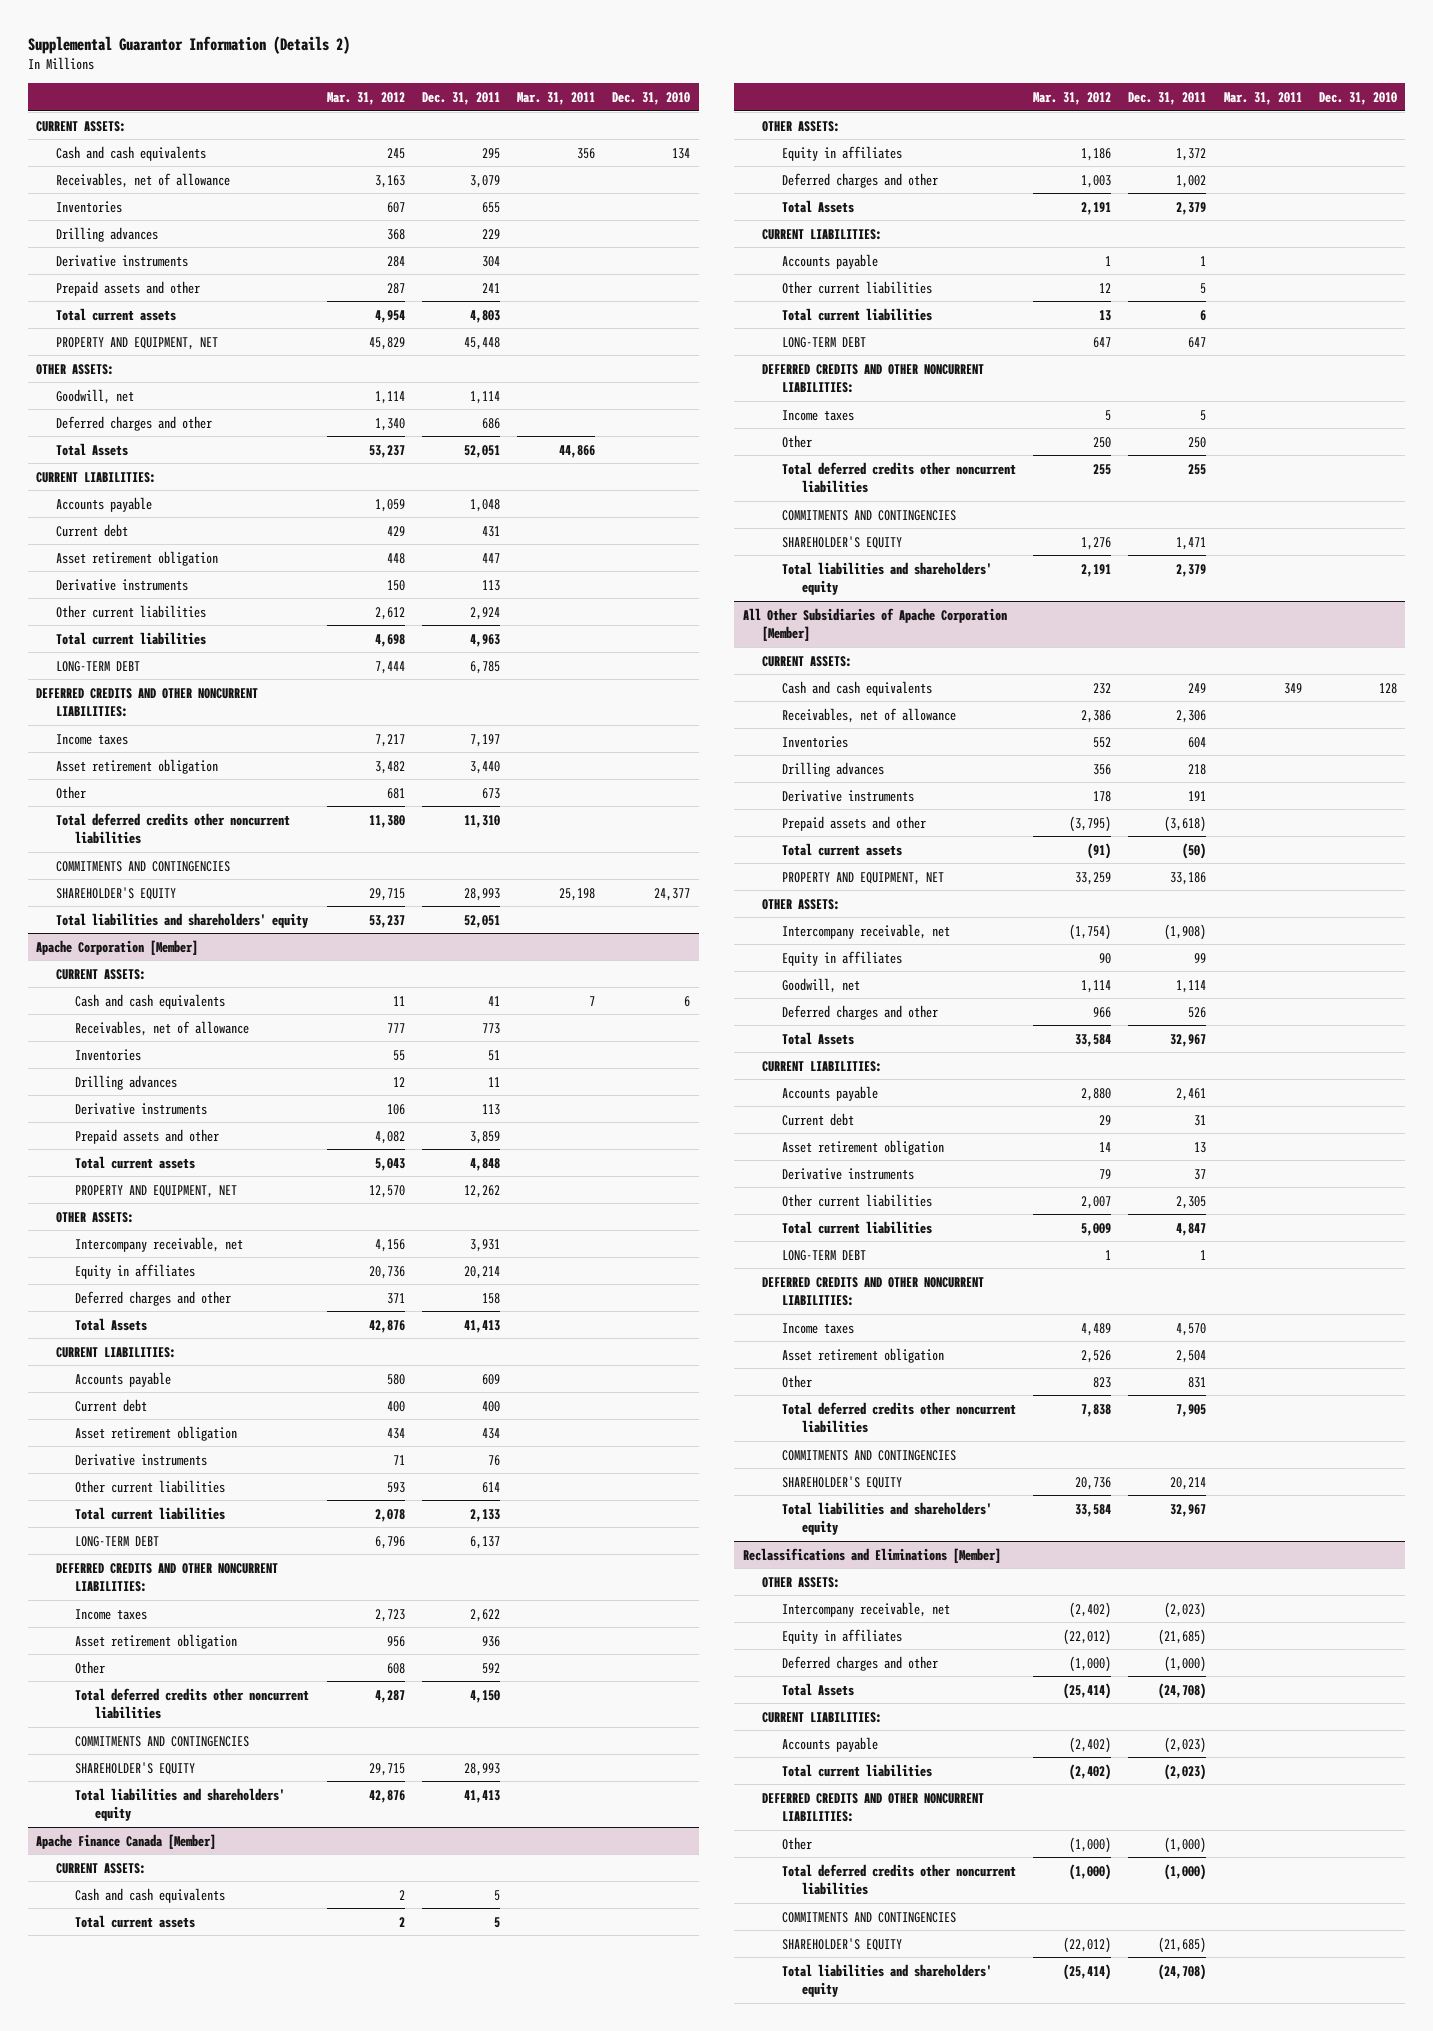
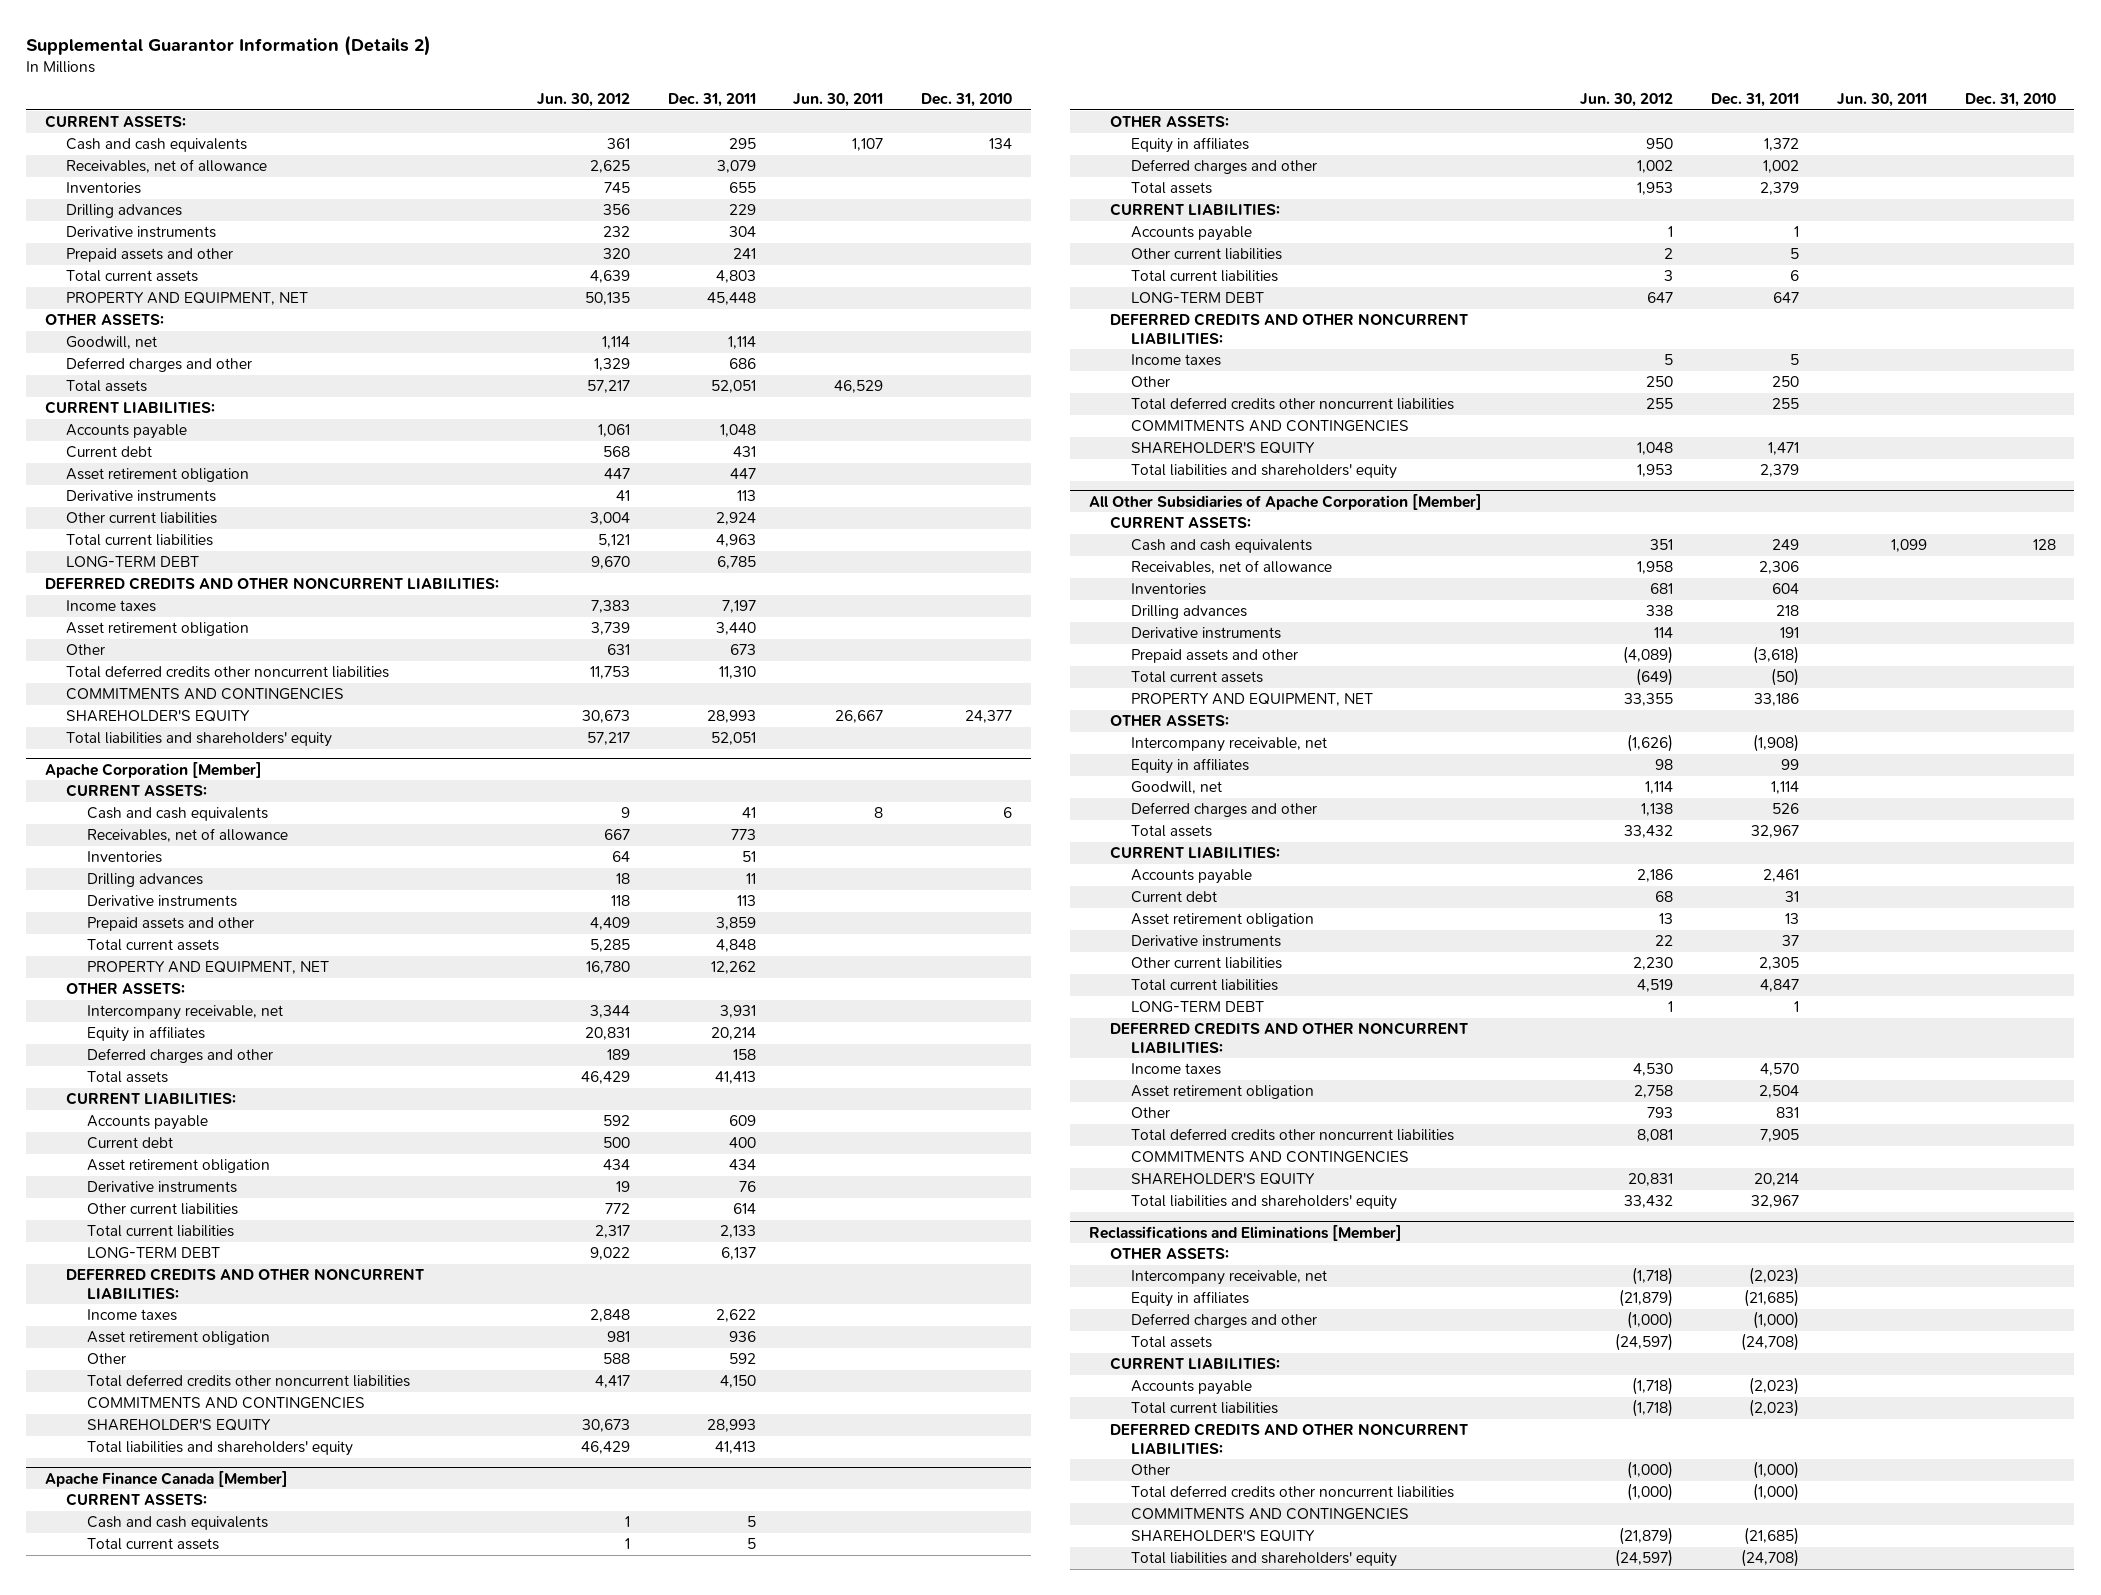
[326,91,405,105] Mar. 31, 2012 -> none
[516,91,595,105] Mar. 31, 2011 -> none
none -> [536,93,630,108] Jun. 30, 2012
none -> [793,93,884,108] Jun. 30, 2011
[55,442,128,456] Total Assets -> [66,380,148,393] Total assets
[75,1317,148,1331] Total Assets -> [86,1071,168,1084] Total assets
[782,199,855,213] Total Assets -> [1130,182,1212,195] Total assets
[782,1031,855,1045] Total Assets -> [1130,825,1212,838] Total assets
[782,1682,855,1696] Total Assets -> [1130,1336,1212,1349] Total assets

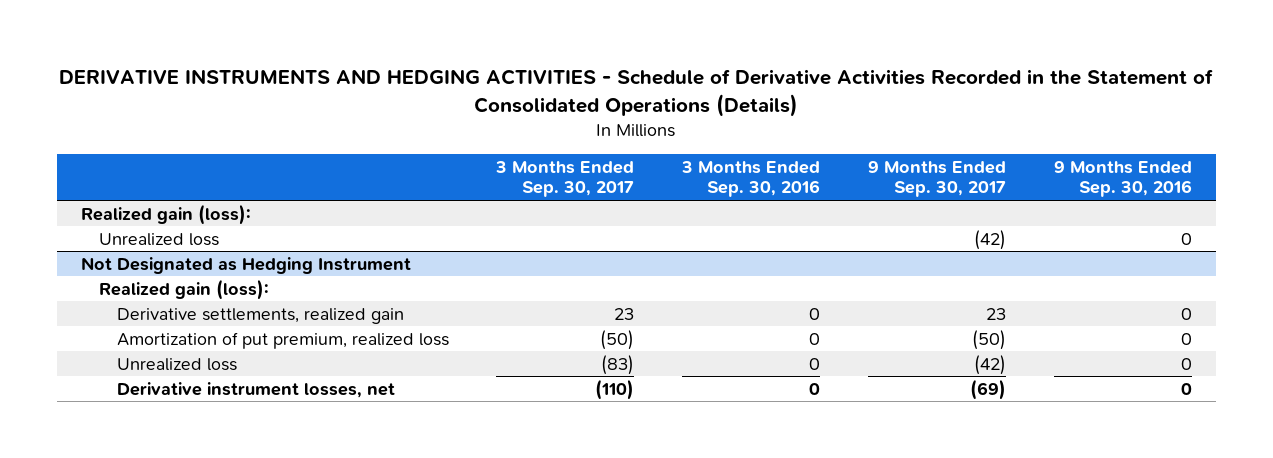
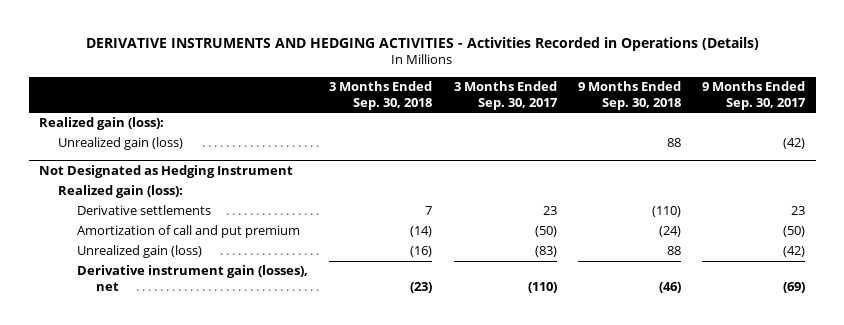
[59,69,1214,118] DERIVATIVE INSTRUMENTS AND HEDGING ACTIVITIES - Schedule of Derivative Activities Recorded in the Statement of Consolidated Operations (Details) -> [86,36,760,51] DERIVATIVE INSTRUMENTS AND HEDGING ACTIVITIES - Activities Recorded in Operations (Details)
[681,160,821,198] 3 Months Ended Sep. 30, 2016 -> none
[1053,160,1192,198] 9 Months Ended Sep. 30, 2016 -> none
none -> [329,80,433,110] 3 Months Ended Sep. 30, 2018
none -> [577,80,681,110] 9 Months Ended Sep. 30, 2018
[98,232,219,246] Unrealized loss -> [58,137,184,151] Unrealized gain (loss)
[116,307,404,324] Derivative settlements, realized gain -> [76,205,211,216] Derivative settlements
[116,331,449,349] Amortization of put premium, realized loss -> [76,225,300,239] Amortization of call and put premium
[116,357,237,371] Unrealized loss -> [76,245,202,259] Unrealized gain (loss)
[116,381,395,398] Derivative instrument losses, net -> [76,265,308,291] Derivative instrument gain (losses), net

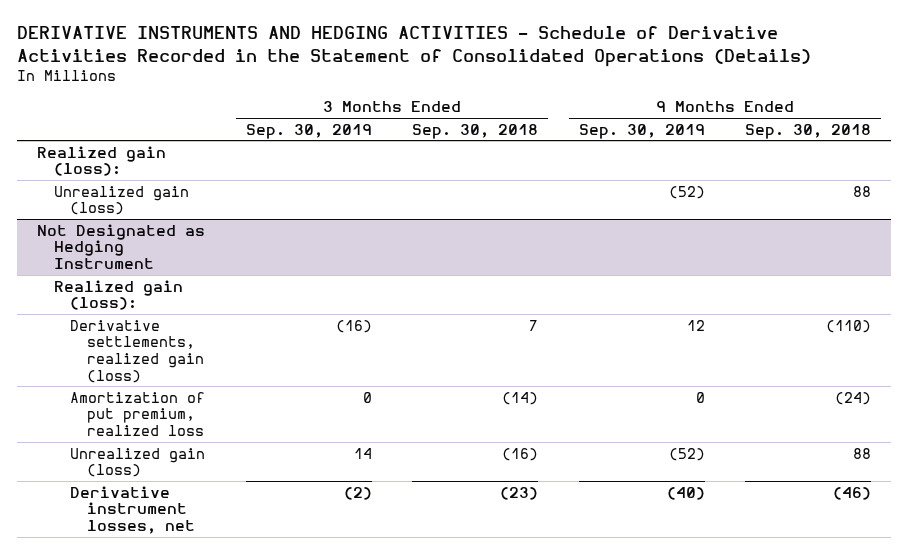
[86,36,760,51] DERIVATIVE INSTRUMENTS AND HEDGING ACTIVITIES - Activities Recorded in Operations (Details) -> [16,26,811,67] DERIVATIVE INSTRUMENTS AND HEDGING ACTIVITIES - Schedule of Derivative Activities Recorded in the Statement of Consolidated Operations (Details)
[453,80,558,110] 3 Months Ended Sep. 30, 2017 -> none
[702,80,807,110] 9 Months Ended Sep. 30, 2017 -> none
none -> [245,123,372,139] Sep. 30, 2019
none -> [578,123,705,139] Sep. 30, 2019
[76,205,211,216] Derivative settlements -> [70,319,204,383] Derivative settlements, realized gain (loss)
[76,225,300,239] Amortization of call and put premium -> [70,391,206,437] Amortization of put premium, realized loss
[76,265,308,291] Derivative instrument gain (losses), net -> [70,485,195,535] Derivative instrument losses, net

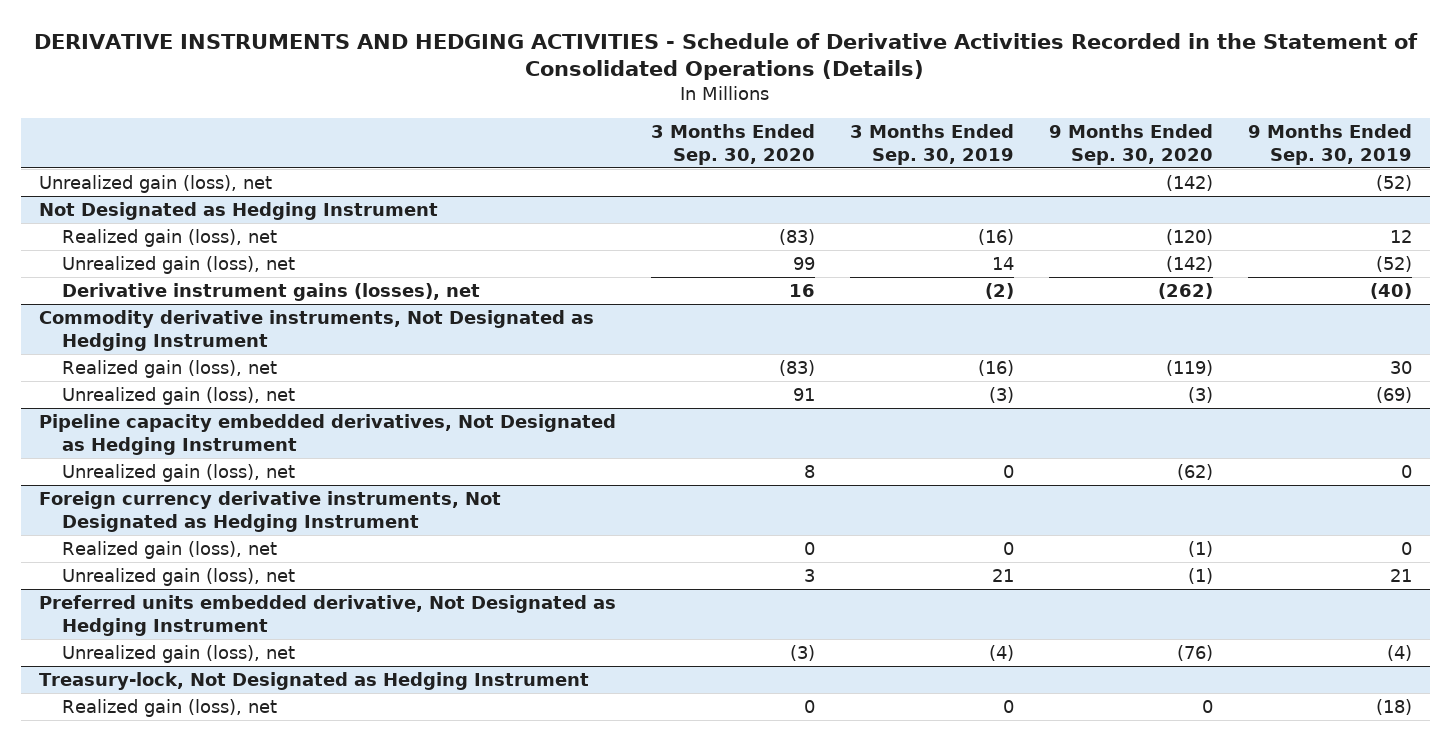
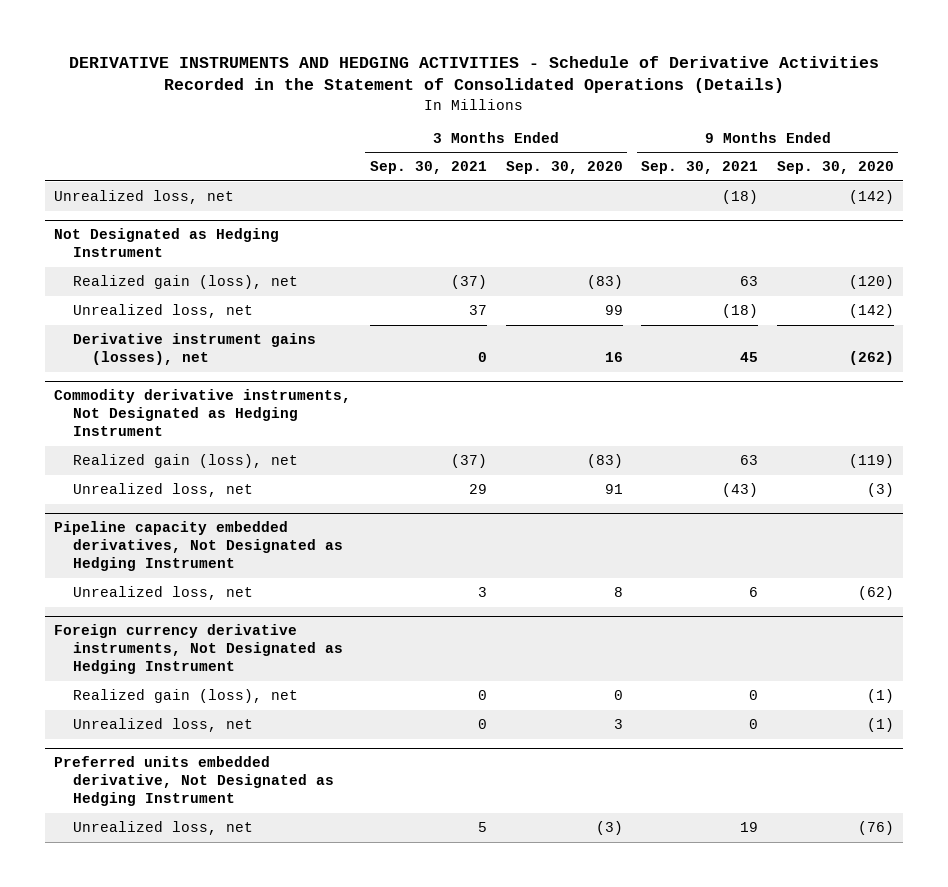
[849,124,1014,165] 3 Months Ended Sep. 30, 2019 -> none
[1248,124,1413,165] 9 Months Ended Sep. 30, 2019 -> none
none -> [370,161,488,175] Sep. 30, 2021
none -> [641,161,759,175] Sep. 30, 2021
[38,175,272,194] Unrealized gain (loss), net -> [54,190,235,205] Unrealized loss, net
[61,256,295,275] Unrealized gain (loss), net -> [73,304,254,319] Unrealized loss, net
[61,387,295,406] Unrealized gain (loss), net -> [73,483,254,498] Unrealized loss, net
[61,464,295,483] Unrealized gain (loss), net -> [73,586,254,601] Unrealized loss, net
[61,568,295,587] Unrealized gain (loss), net -> [73,718,254,733] Unrealized loss, net
[38,672,589,691] Treasury-lock, Not Designated as Hedging Instrument -> none
[61,699,277,718] Realized gain (loss), net -> none
[61,645,295,664] Unrealized gain (loss), net -> [73,821,254,836] Unrealized loss, net

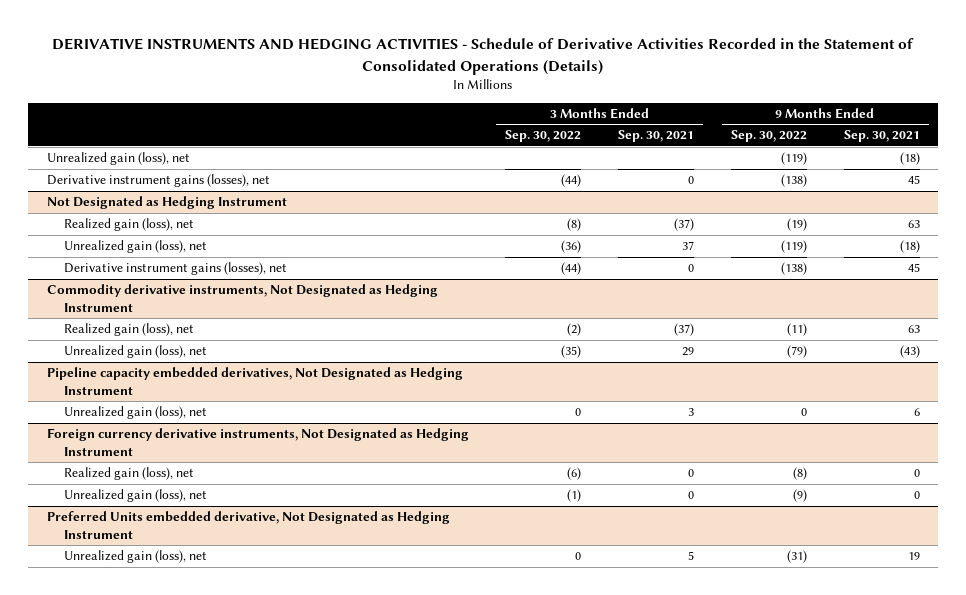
[505,161,623,175] Sep. 30, 2020 -> none
[776,161,894,175] Sep. 30, 2020 -> none
none -> [505,130,582,143] Sep. 30, 2022
none -> [730,130,807,143] Sep. 30, 2022
[54,190,235,205] Unrealized loss, net -> [46,152,190,166] Unrealized gain (loss), net
none -> [46,174,270,188] Derivative instrument gains (losses), net
[73,304,254,319] Unrealized loss, net -> [64,240,208,254] Unrealized gain (loss), net
[73,483,254,498] Unrealized loss, net -> [64,345,208,359] Unrealized gain (loss), net
[73,586,254,601] Unrealized loss, net -> [64,406,208,420] Unrealized gain (loss), net
[73,718,254,733] Unrealized loss, net -> [64,489,208,503] Unrealized gain (loss), net
[54,756,335,807] Preferred units embedded derivative, Not Designated as Hedging Instrument -> [46,511,450,539] Preferred Units embedded derivative, Not Designated as Hedging Instrument
[73,821,254,836] Unrealized loss, net -> [64,550,208,564] Unrealized gain (loss), net

